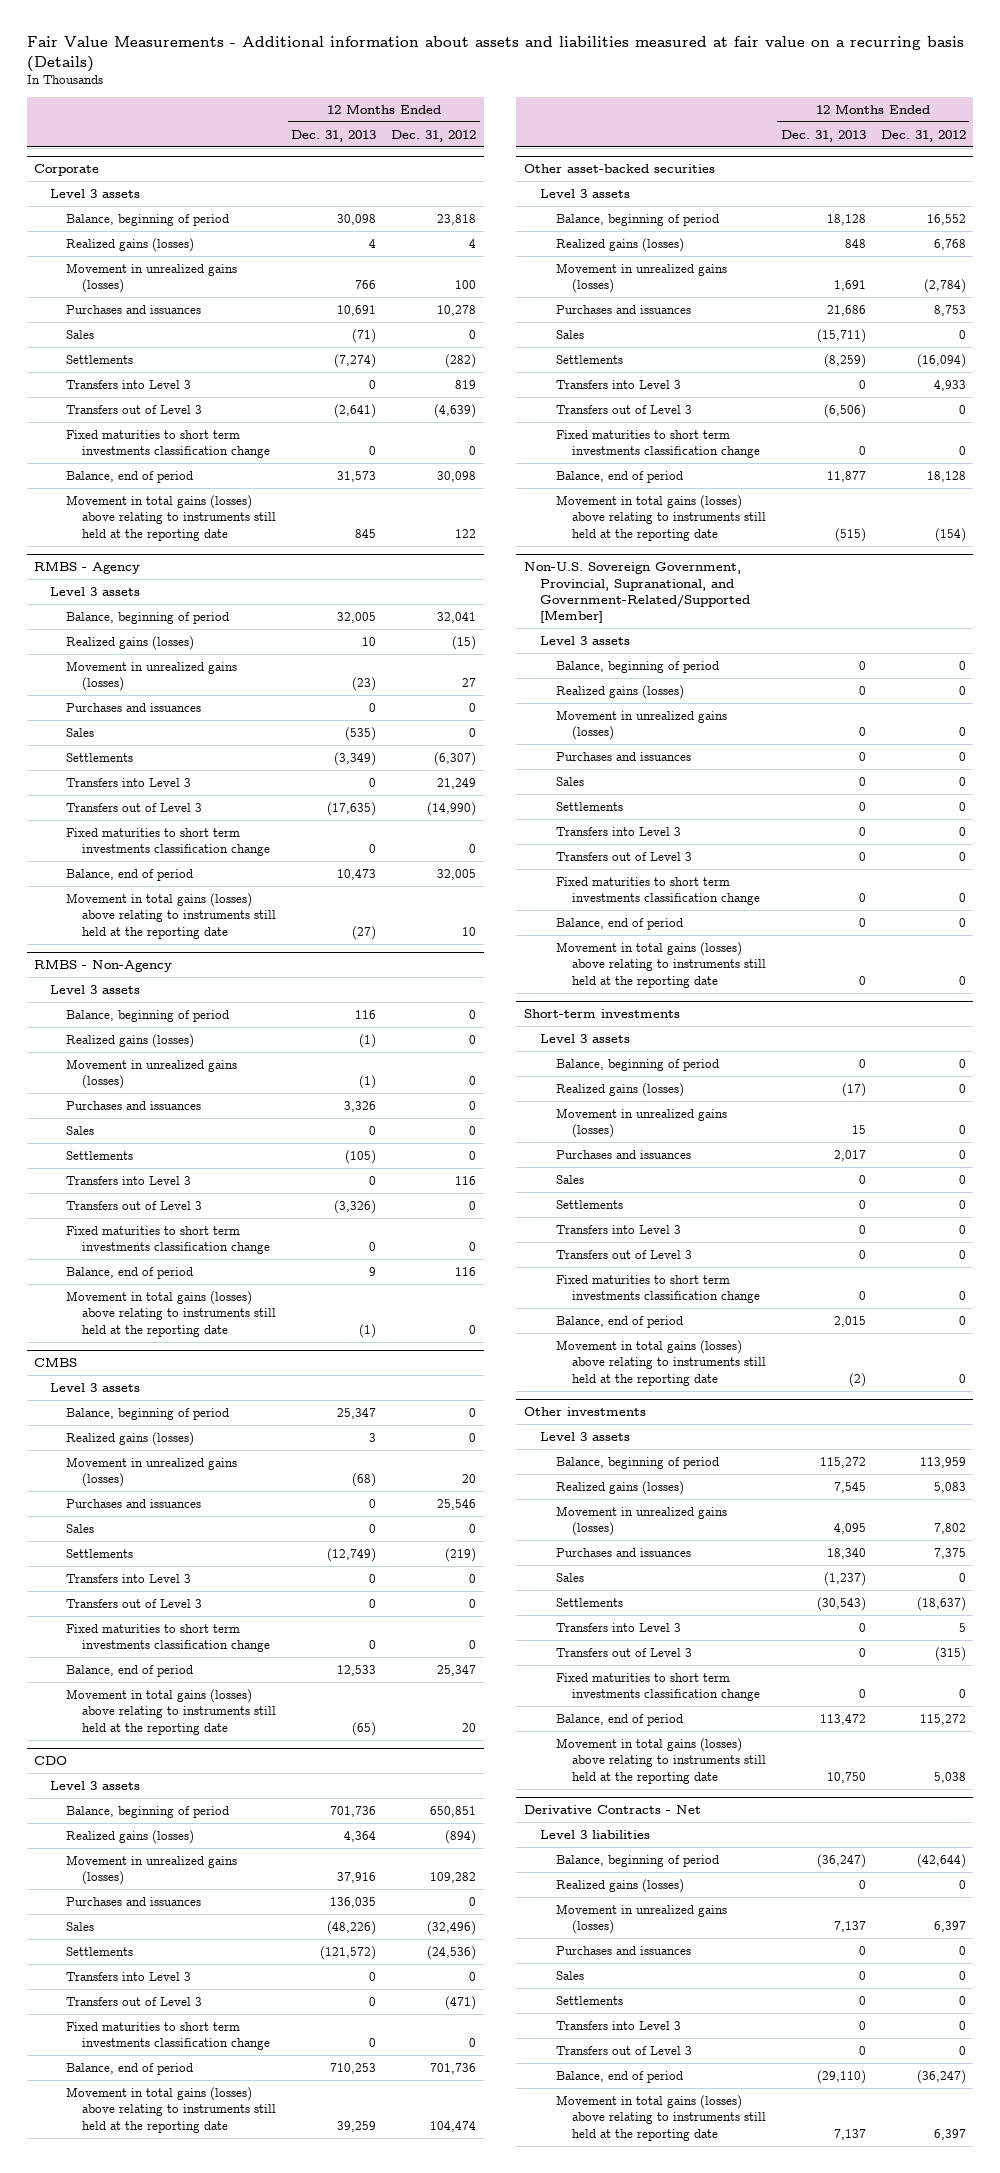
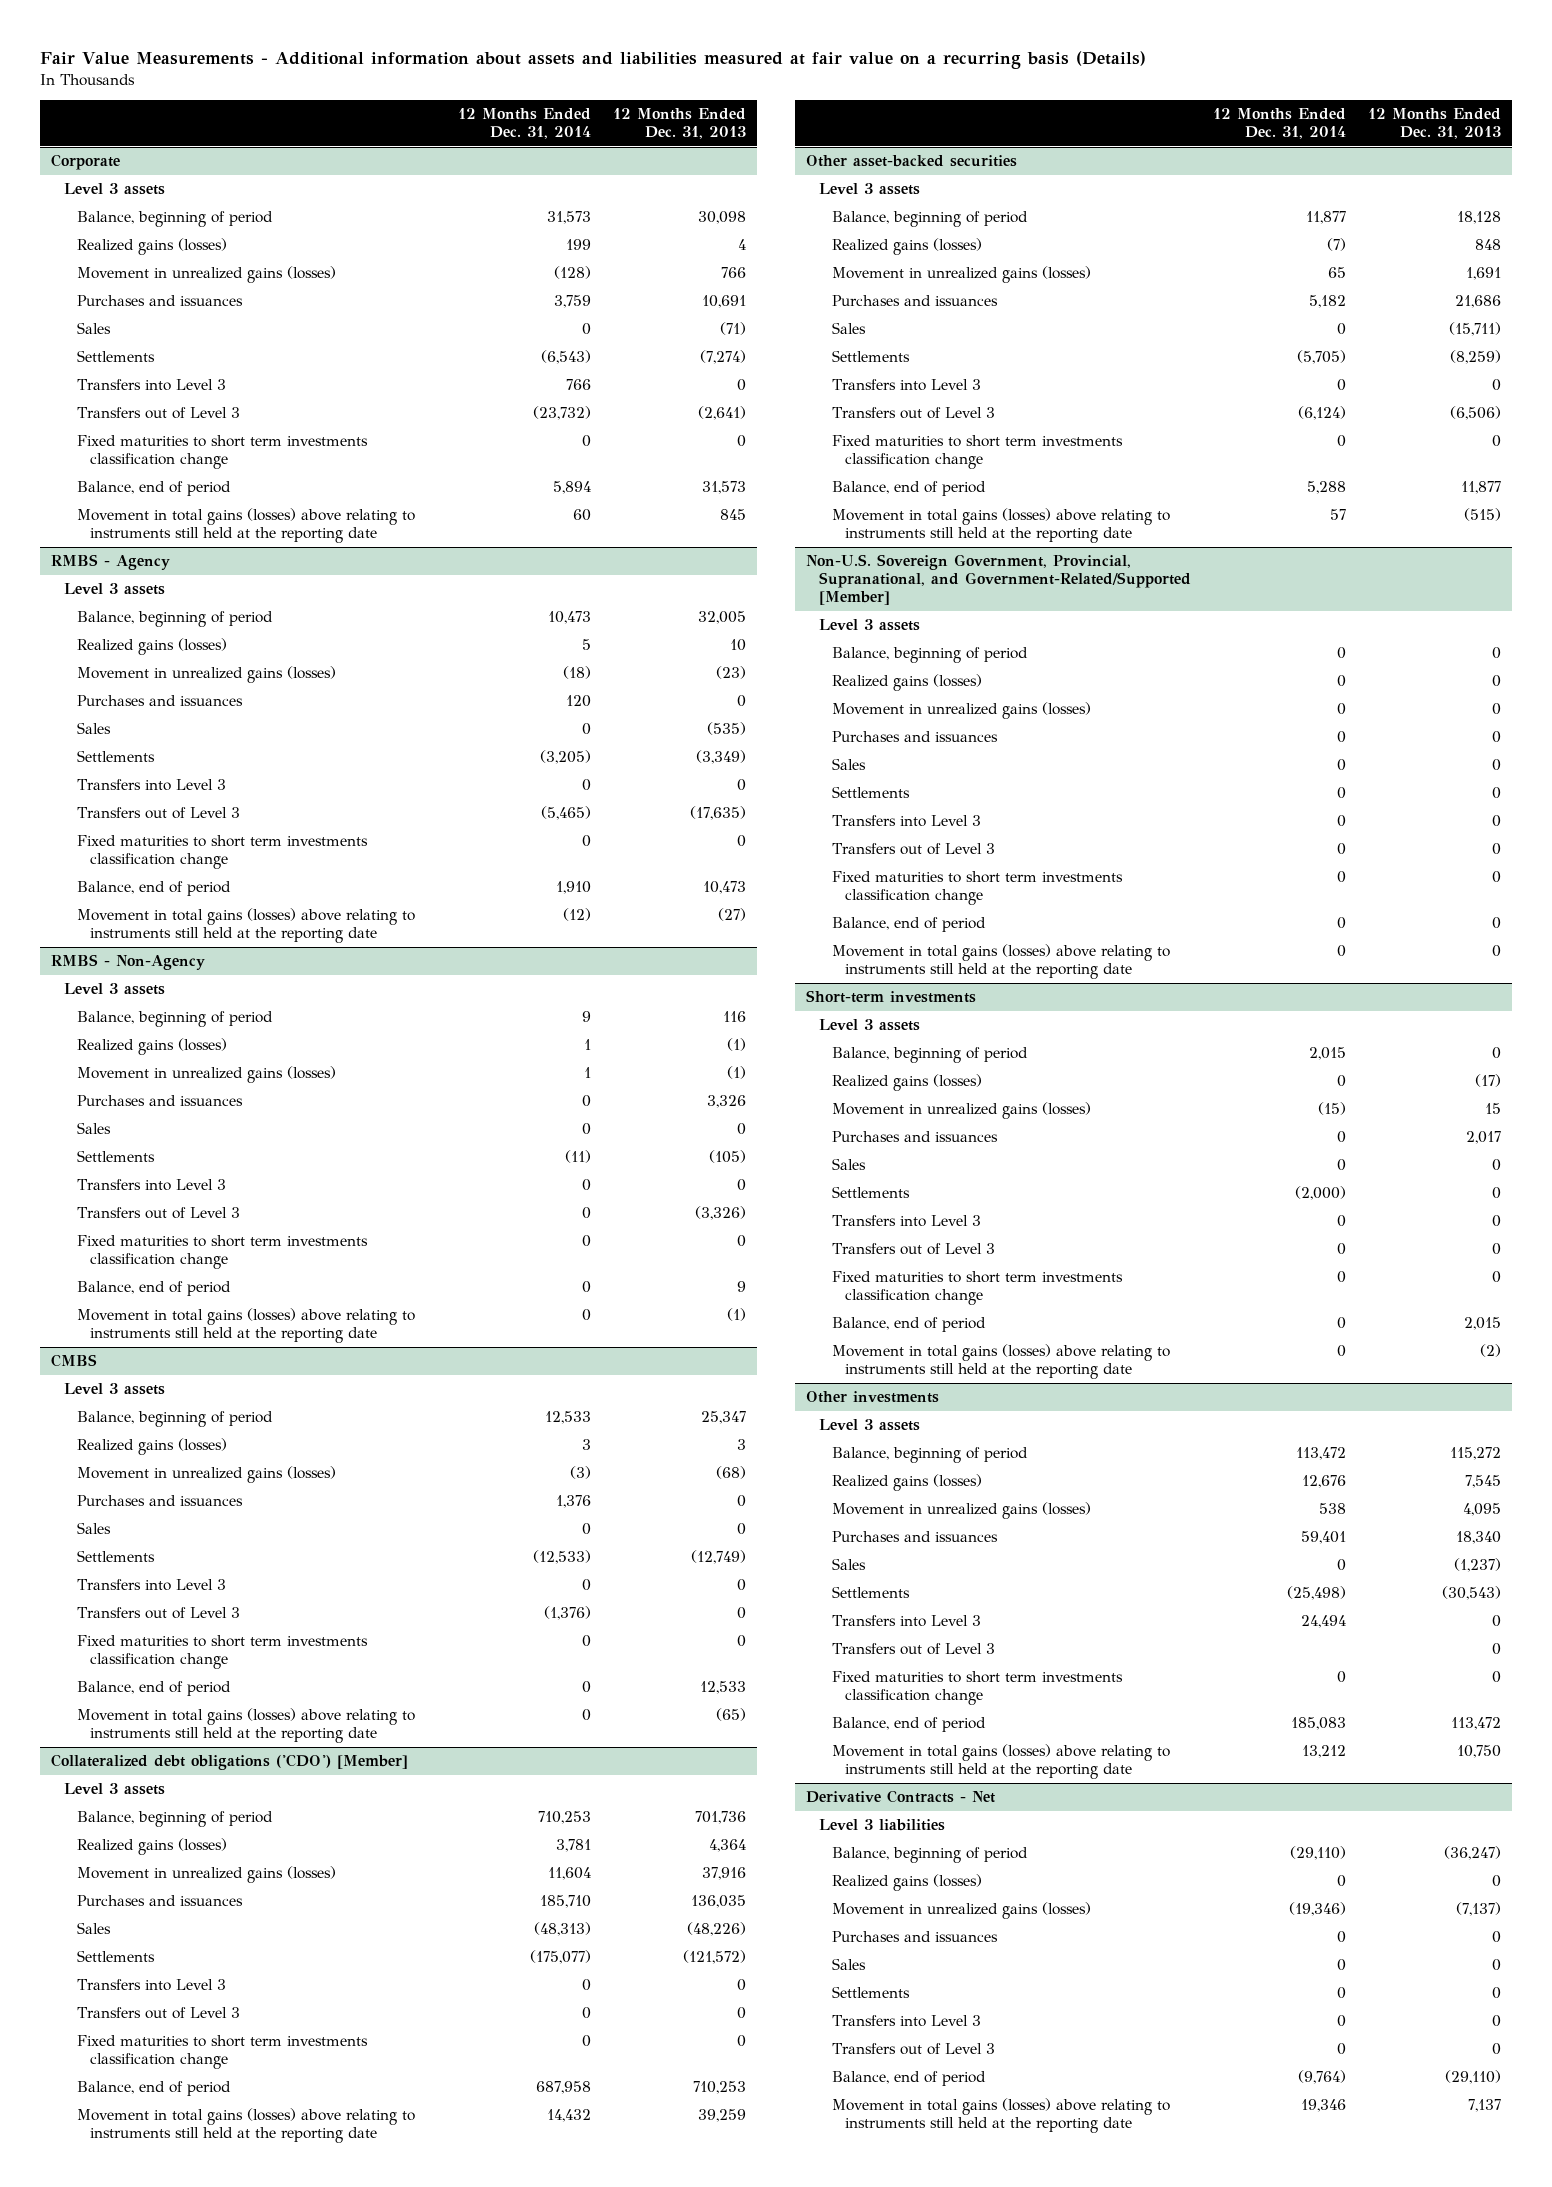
[391,129,477,142] Dec. 31, 2012 -> none
none -> [458,108,592,140] 12 Months Ended Dec. 31, 2014
[34,1756,68,1766] CDO -> none
none -> [51,1754,409,1771] Collateralized debt obligations ('CDO') [Member]
[833,1921,866,1933] 7,137 -> [1455,1902,1501,1917] (7,137)

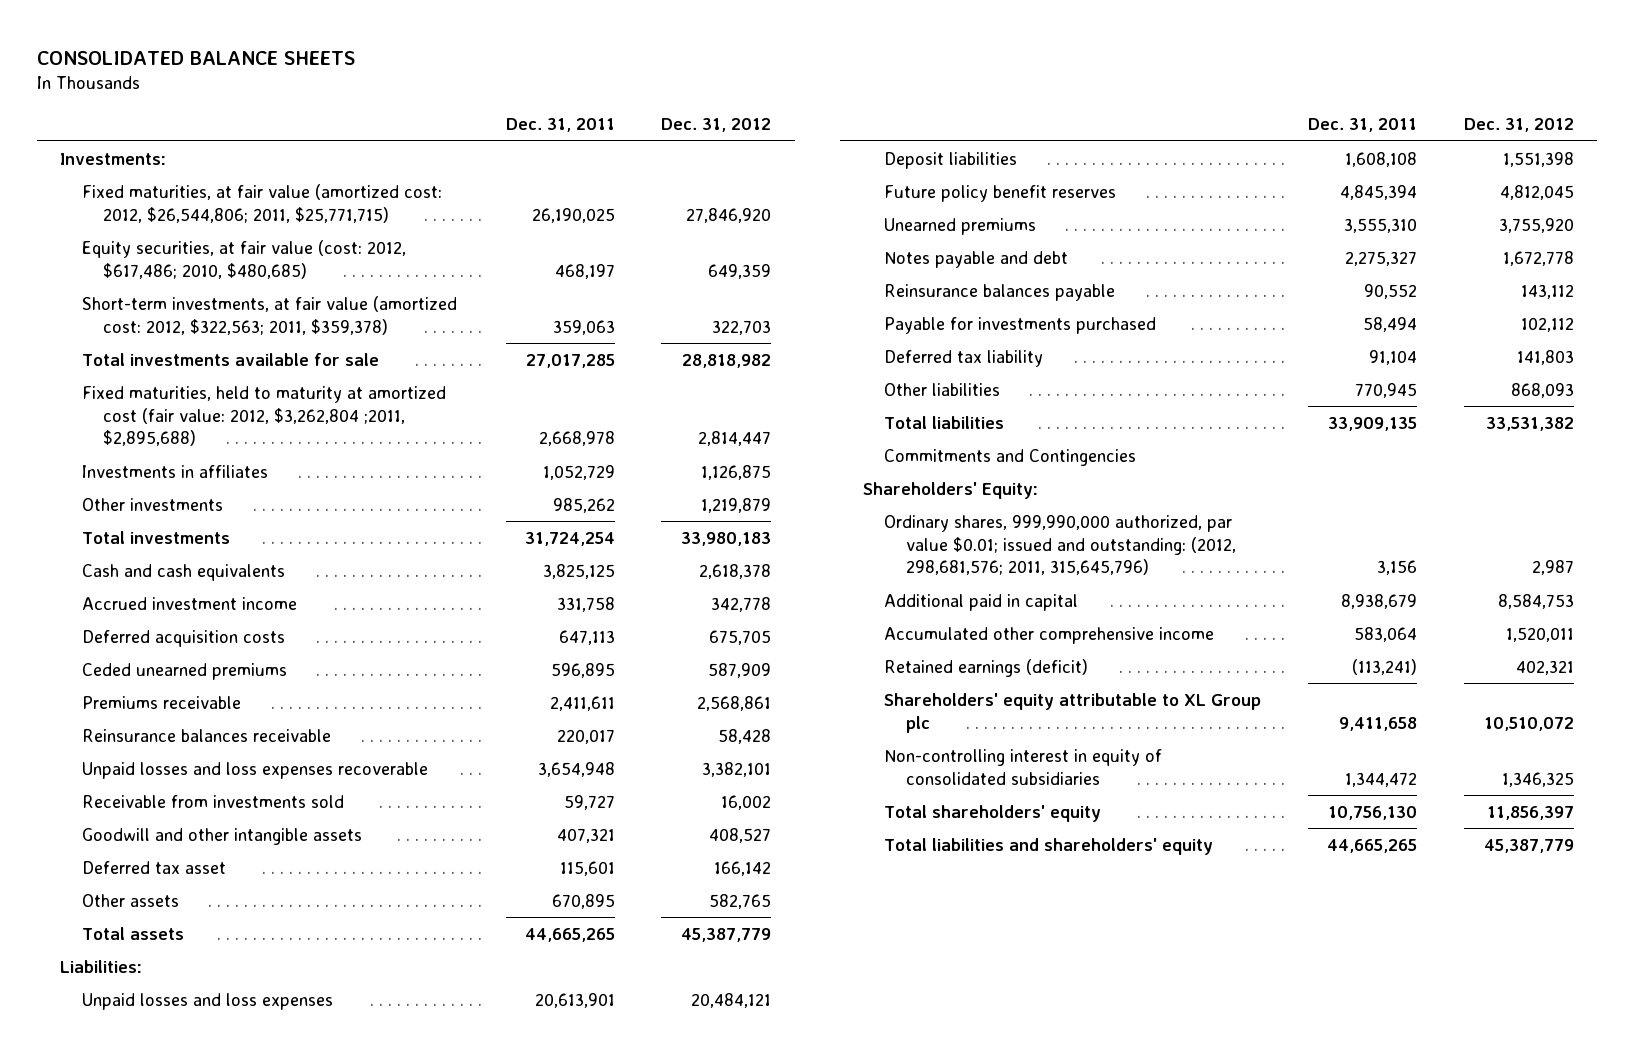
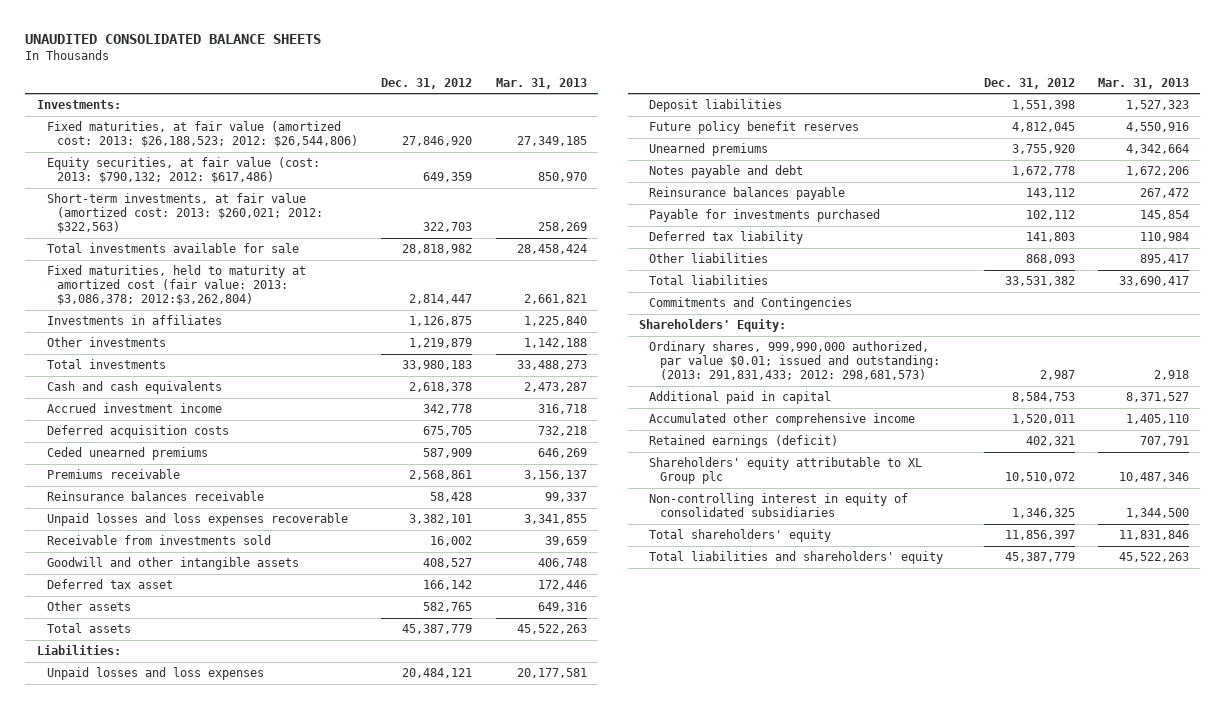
[37,50,356,65] CONSOLIDATED BALANCE SHEETS -> [25,33,322,44] UNAUDITED CONSOLIDATED BALANCE SHEETS
[505,117,615,132] Dec. 31, 2011 -> none
none -> [495,77,587,89] Mar. 31, 2013
[81,183,442,223] Fixed maturities, at fair value (amortized cost: 2012, $26,544,806; 2011, $25,771,715) -> [47,121,359,148] Fixed maturities, at fair value (amortized cost: 2013: $26,188,523; 2012: $26,544,806)
[81,239,406,279] Equity securities, at fair value (cost: 2012, $617,486; 2010, $480,685) -> [47,157,321,184] Equity securities, at fair value (cost: 2013: $790,132; 2012: $617,486)
[81,295,457,335] Short-term investments, at fair value (amortized cost: 2012, $322,563; 2011, $359,378) -> [47,193,324,234] Short-term investments, at fair value (amortized cost: 2013: $260,021; 2012: $322,563)
[81,385,446,447] Fixed maturities, held to maturity at amortized cost (fair value: 2012, $3,262,804 ;2011, $2,895,688) -> [47,265,307,306] Fixed maturities, held to maturity at amortized cost (fair value: 2013: $3,086,378; 2012:$3,262,804)
[884,514,1236,576] Ordinary shares, 999,990,000 authorized, par value $0.01; issued and outstanding: (2012, 298,681,576; 2011, 315,645,796) -> [649,341,940,381] Ordinary shares, 999,990,000 authorized, par value $0.01; issued and outstanding: (2013: 291,831,433; 2012: 298,681,573)

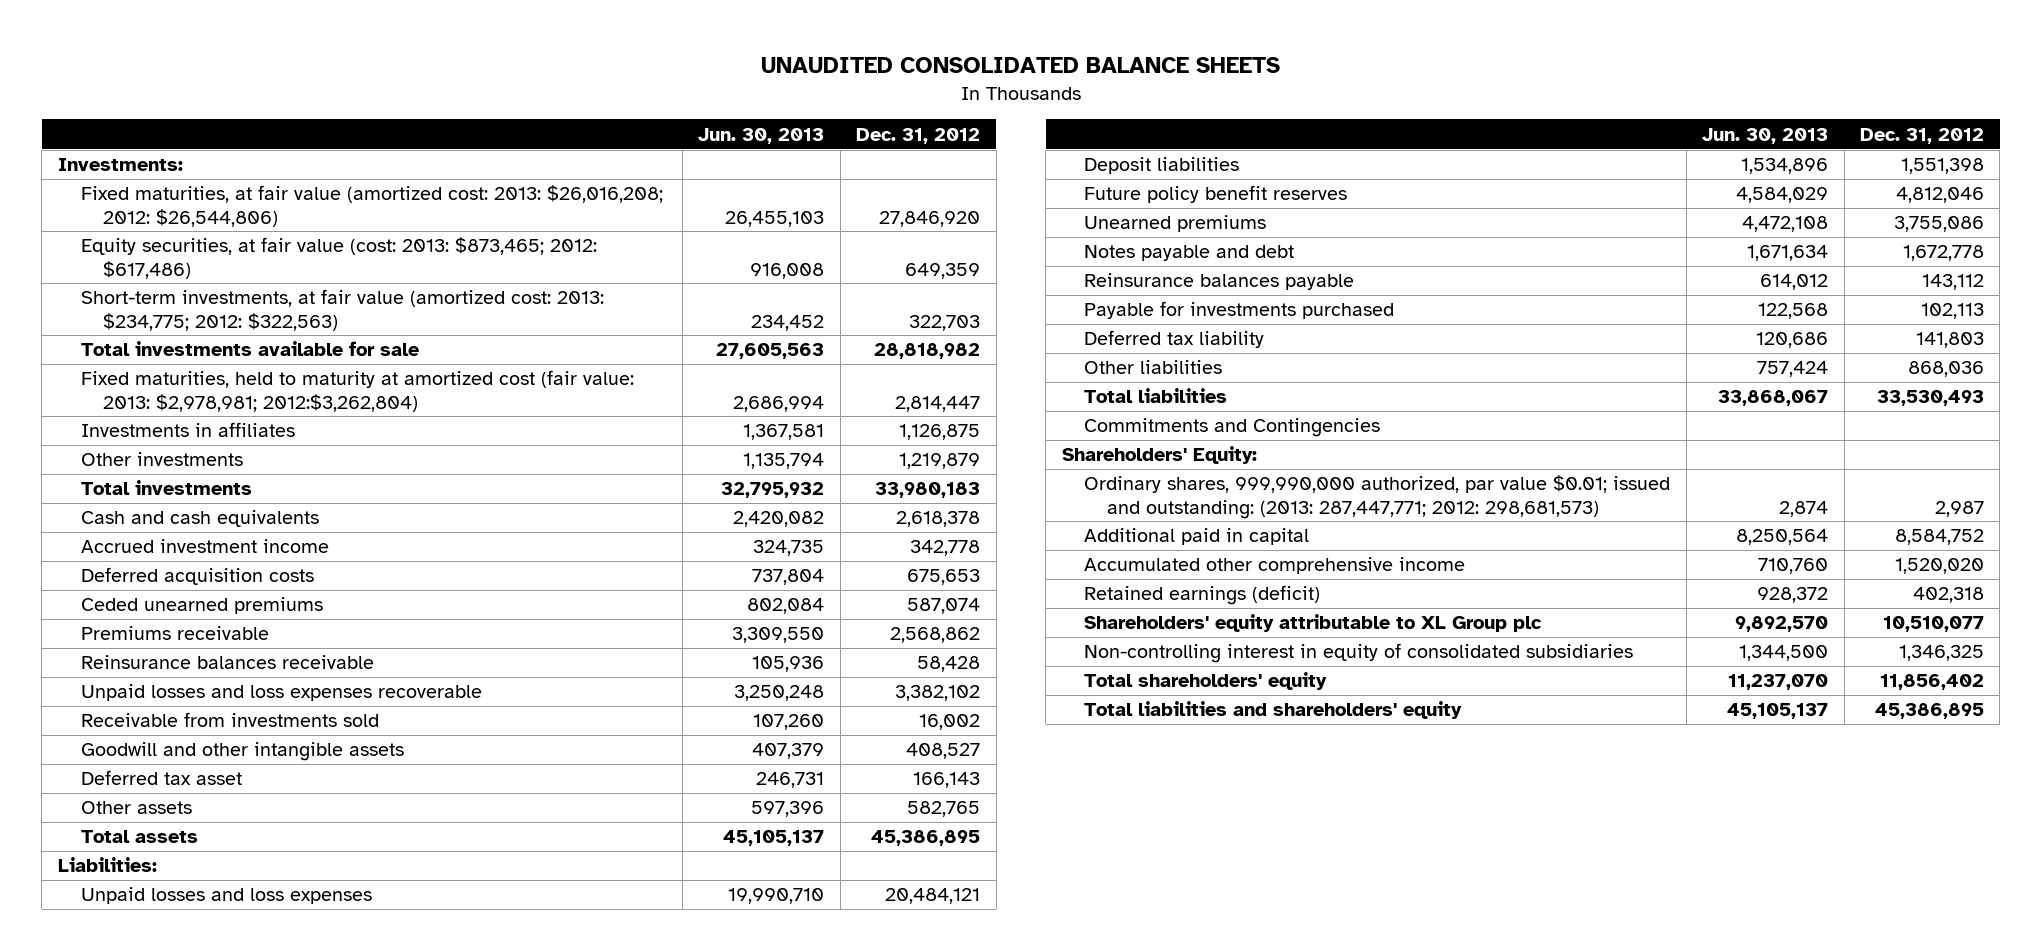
[495,77,587,89] Mar. 31, 2013 -> none
none -> [698,127,825,144] Jun. 30, 2013
[47,121,359,148] Fixed maturities, at fair value (amortized cost: 2013: $26,188,523; 2012: $26,544,806) -> [80,185,663,227] Fixed maturities, at fair value (amortized cost: 2013: $26,016,208; 2012: $26,544,806)
[47,157,321,184] Equity securities, at fair value (cost: 2013: $790,132; 2012: $617,486) -> [80,237,597,279] Equity securities, at fair value (cost: 2013: $873,465; 2012: $617,486)
[47,193,324,234] Short-term investments, at fair value (amortized cost: 2013: $260,021; 2012: $322,563) -> [80,289,604,331] Short-term investments, at fair value (amortized cost: 2013: $234,775; 2012: $322,563)
[47,265,307,306] Fixed maturities, held to maturity at amortized cost (fair value: 2013: $3,086,378; 2012:$3,262,804) -> [80,370,634,412] Fixed maturities, held to maturity at amortized cost (fair value: 2013: $2,978,981; 2012:$3,262,804)
[423,426,473,437] 675,705 -> [907,569,981,586] 675,653
[423,448,473,459] 587,909 -> [907,598,981,615] 587,074
[409,470,473,481] 2,568,861 -> [890,627,981,644] 2,568,862
[409,514,473,525] 3,382,101 -> [895,685,981,702] 3,382,102
[423,580,473,591] 166,142 -> [913,772,981,789] 166,143
[402,624,473,635] 45,387,779 -> [871,830,981,847] 45,386,895
[1011,122,1075,133] 4,812,045 -> [1895,187,1984,204] 4,812,046
[1011,144,1075,155] 3,755,920 -> [1893,216,1984,233] 3,755,086
[1025,210,1075,221] 102,112 -> [1920,303,1984,320] 102,113
[1025,254,1075,265] 868,093 -> [1907,361,1984,378] 868,036
[1004,276,1075,287] 33,531,382 -> [1876,390,1984,407] 33,530,493
[649,341,940,381] Ordinary shares, 999,990,000 authorized, par value $0.01; issued and outstanding: (2013: 291,831,433; 2012: 298,681,573) -> [1084,475,1671,519] Ordinary shares, 999,990,000 authorized, par value $0.01; issued and outstanding: (2013: 287,447,771; 2012: 298,681,573)
[1011,392,1075,403] 8,584,753 -> [1894,529,1984,546] 8,584,752
[1011,414,1075,425] 1,520,011 -> [1894,558,1984,575] 1,520,020
[1025,436,1075,447] 402,321 -> [1912,587,1984,604] 402,318
[1004,472,1075,483] 10,510,072 -> [1882,616,1984,633] 10,510,077
[1004,530,1075,541] 11,856,397 -> [1879,674,1984,691] 11,856,402
[1004,552,1075,563] 45,387,779 -> [1874,703,1984,720] 45,386,895

